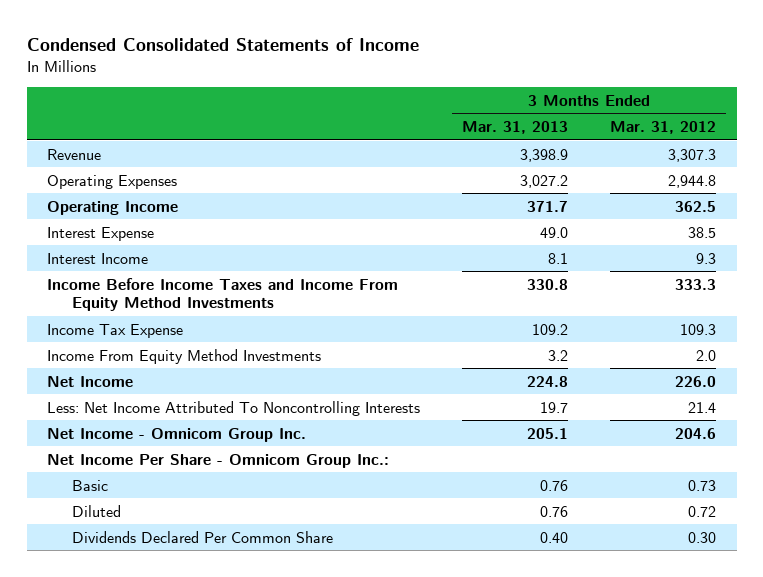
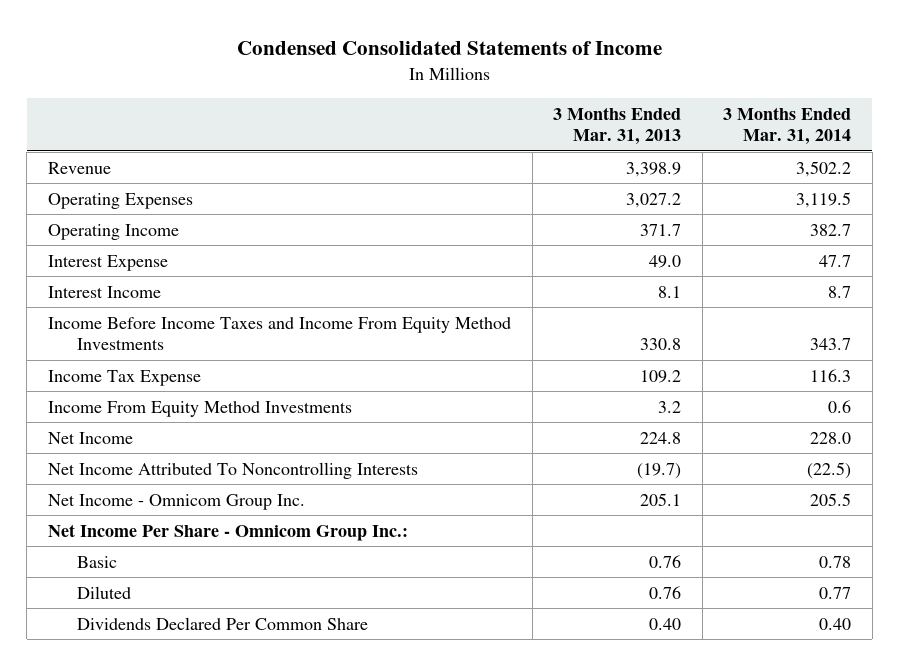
[609,120,716,134] Mar. 31, 2012 -> none
none -> [723,106,852,146] 3 Months Ended Mar. 31, 2014
[47,400,421,416] Less: Net Income Attributed To Noncontrolling Interests -> [48,461,419,479] Net Income Attributed To Noncontrolling Interests
[540,401,569,413] 19.7 -> [637,462,682,479] (19.7)

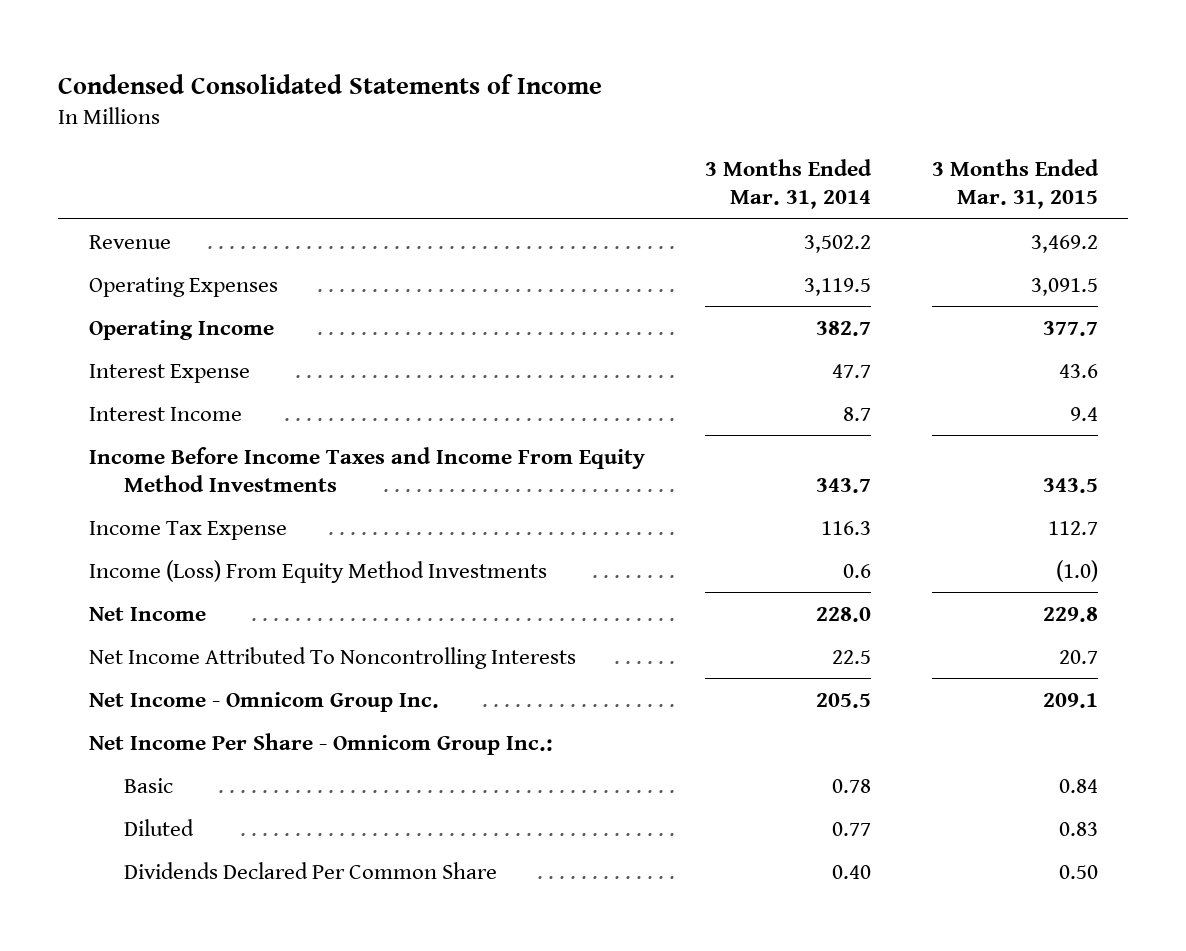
[553,106,682,146] 3 Months Ended Mar. 31, 2013 -> none
none -> [931,158,1099,210] 3 Months Ended Mar. 31, 2015
[48,400,353,417] Income From Equity Method Investments -> [88,559,547,583] Income (Loss) From Equity Method Investments
[807,461,852,479] (22.5) -> [832,649,872,664] 22.5

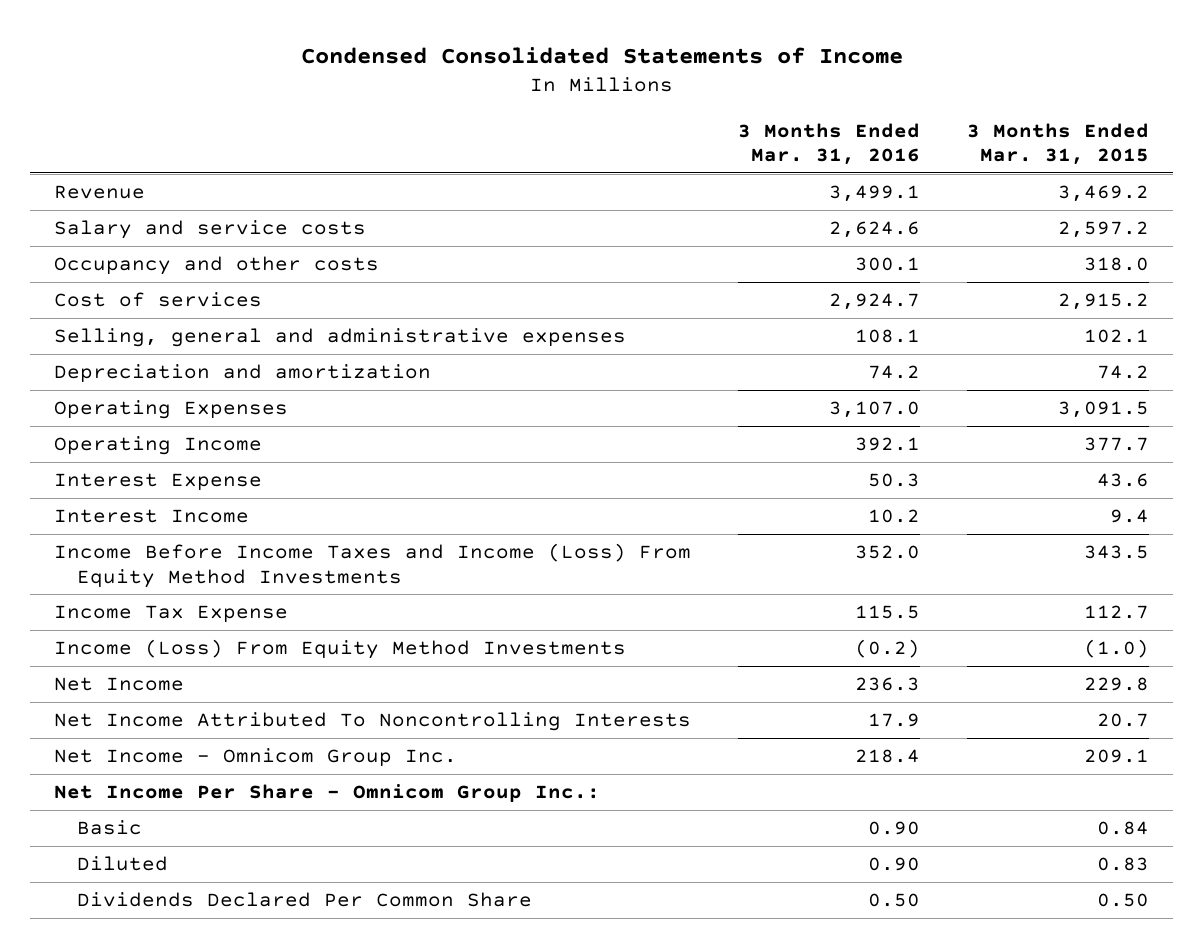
[705,158,873,210] 3 Months Ended Mar. 31, 2014 -> none
none -> [738,122,921,166] 3 Months Ended Mar. 31, 2016
none -> [53,220,366,240] Salary and service costs
none -> [53,256,379,276] Occupancy and other costs
none -> [53,292,262,308] Cost of services
none -> [53,328,626,348] Selling, general and administrative expenses
none -> [53,364,431,384] Depreciation and amortization
[88,446,645,492] Income Before Income Taxes and Income From Equity Method Investments -> [53,543,691,588] Income Before Income Taxes and Income (Loss) From Equity Method Investments

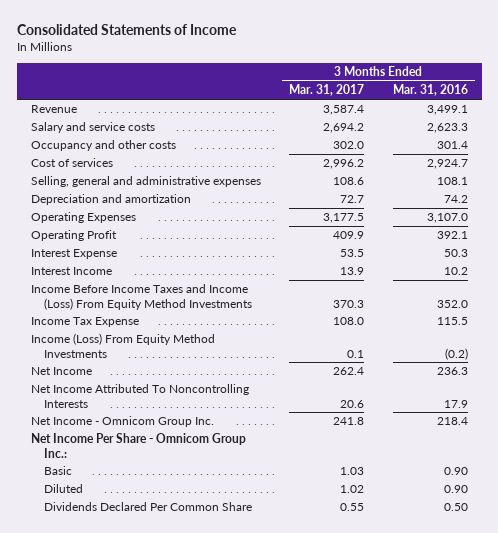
[300,46,903,64] Condensed Consolidated Statements of Income -> [16,23,237,35] Consolidated Statements of Income
[967,122,1150,166] 3 Months Ended Mar. 31, 2015 -> none
none -> [289,84,365,97] Mar. 31, 2017
[829,221,921,239] 2,624.6 -> [426,123,468,134] 2,623.3
[855,257,921,272] 300.1 -> [436,141,468,150] 301.4
[53,436,262,456] Operating Income -> [30,230,117,242] Operating Profit

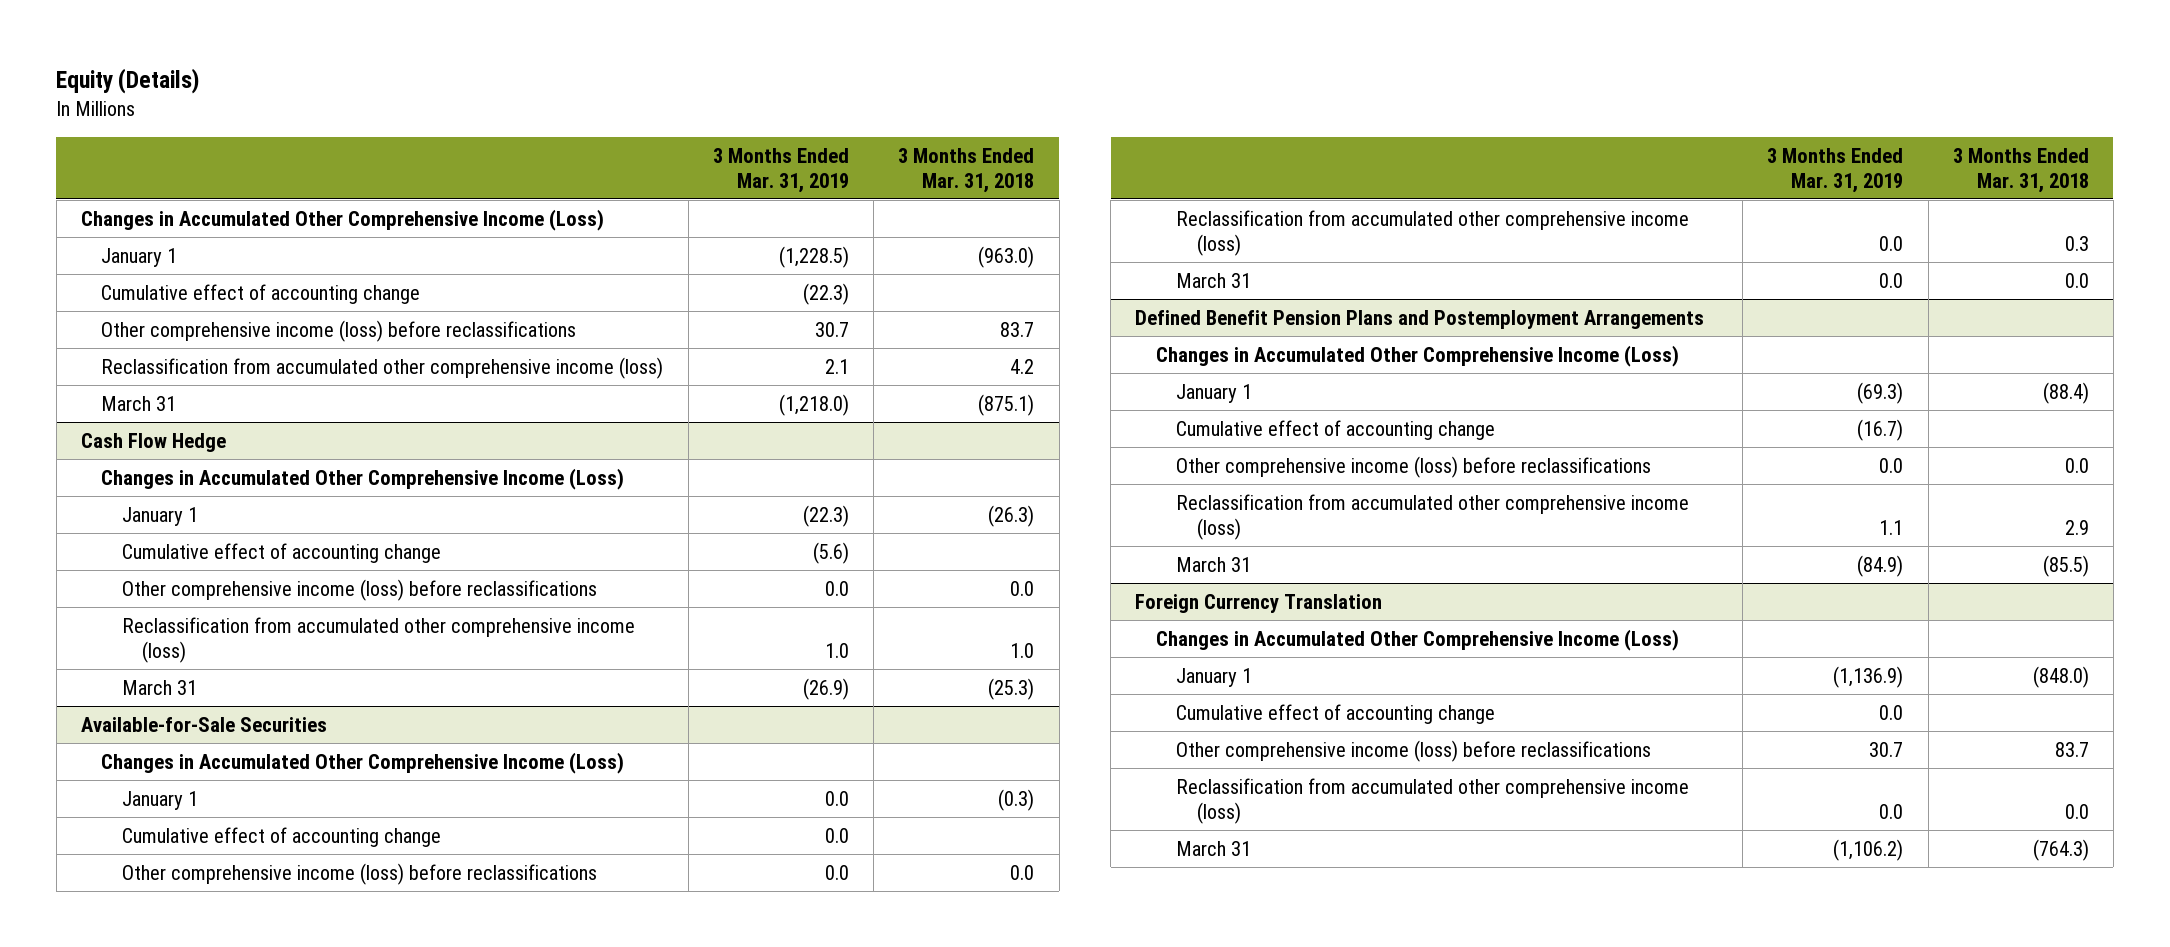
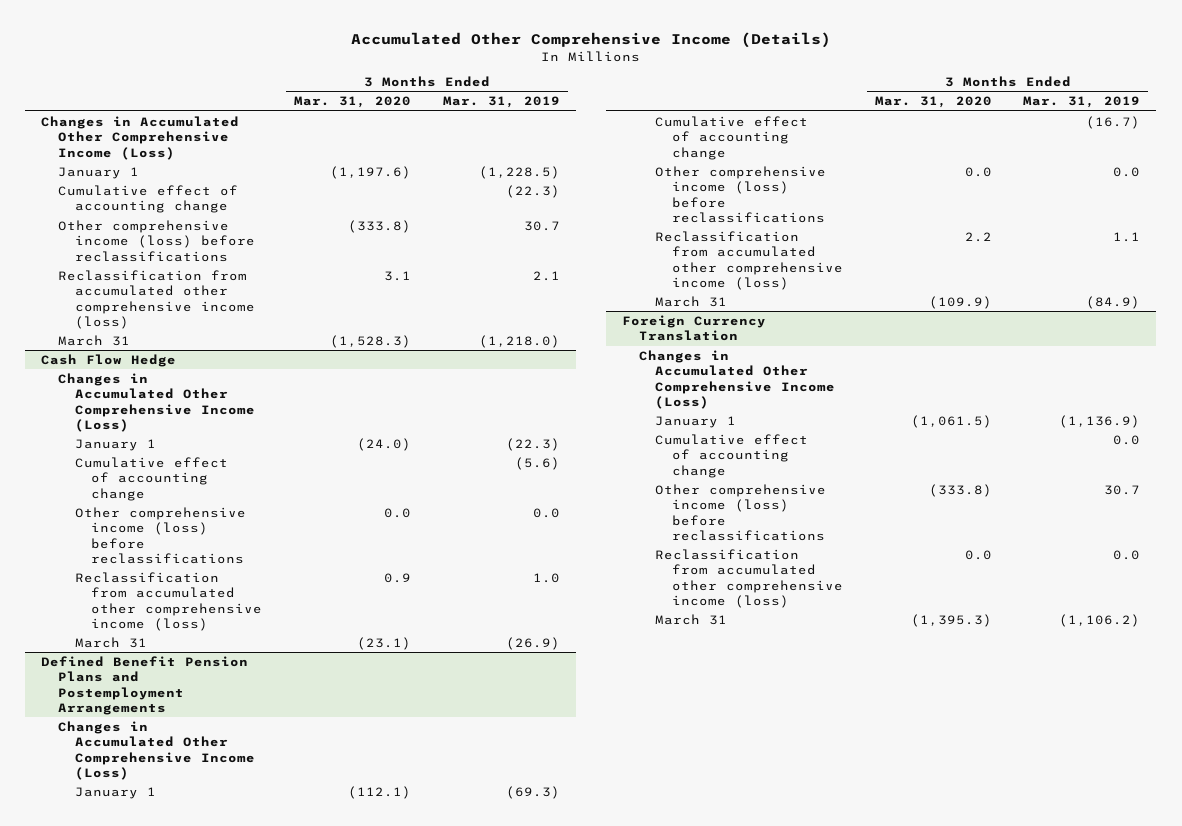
[56,68,200,95] Equity (Details) -> [350,32,831,49] Accumulated Other Comprehensive Income (Details)
[898,147,1035,193] 3 Months Ended Mar. 31, 2018 -> none
none -> [294,96,412,109] Mar. 31, 2020
[81,717,328,733] Available-for-Sale Securities -> none
[101,752,625,775] Changes in Accumulated Other Comprehensive Income (Loss) -> none
[121,791,198,811] January 1 -> none
[121,827,441,848] Cumulative effect of accounting change -> none
[121,863,597,886] Other comprehensive income (loss) before reclassifications -> none
[1176,210,1690,256] Reclassification from accumulated other comprehensive income (loss) -> none
[1176,273,1252,289] March 31 -> none

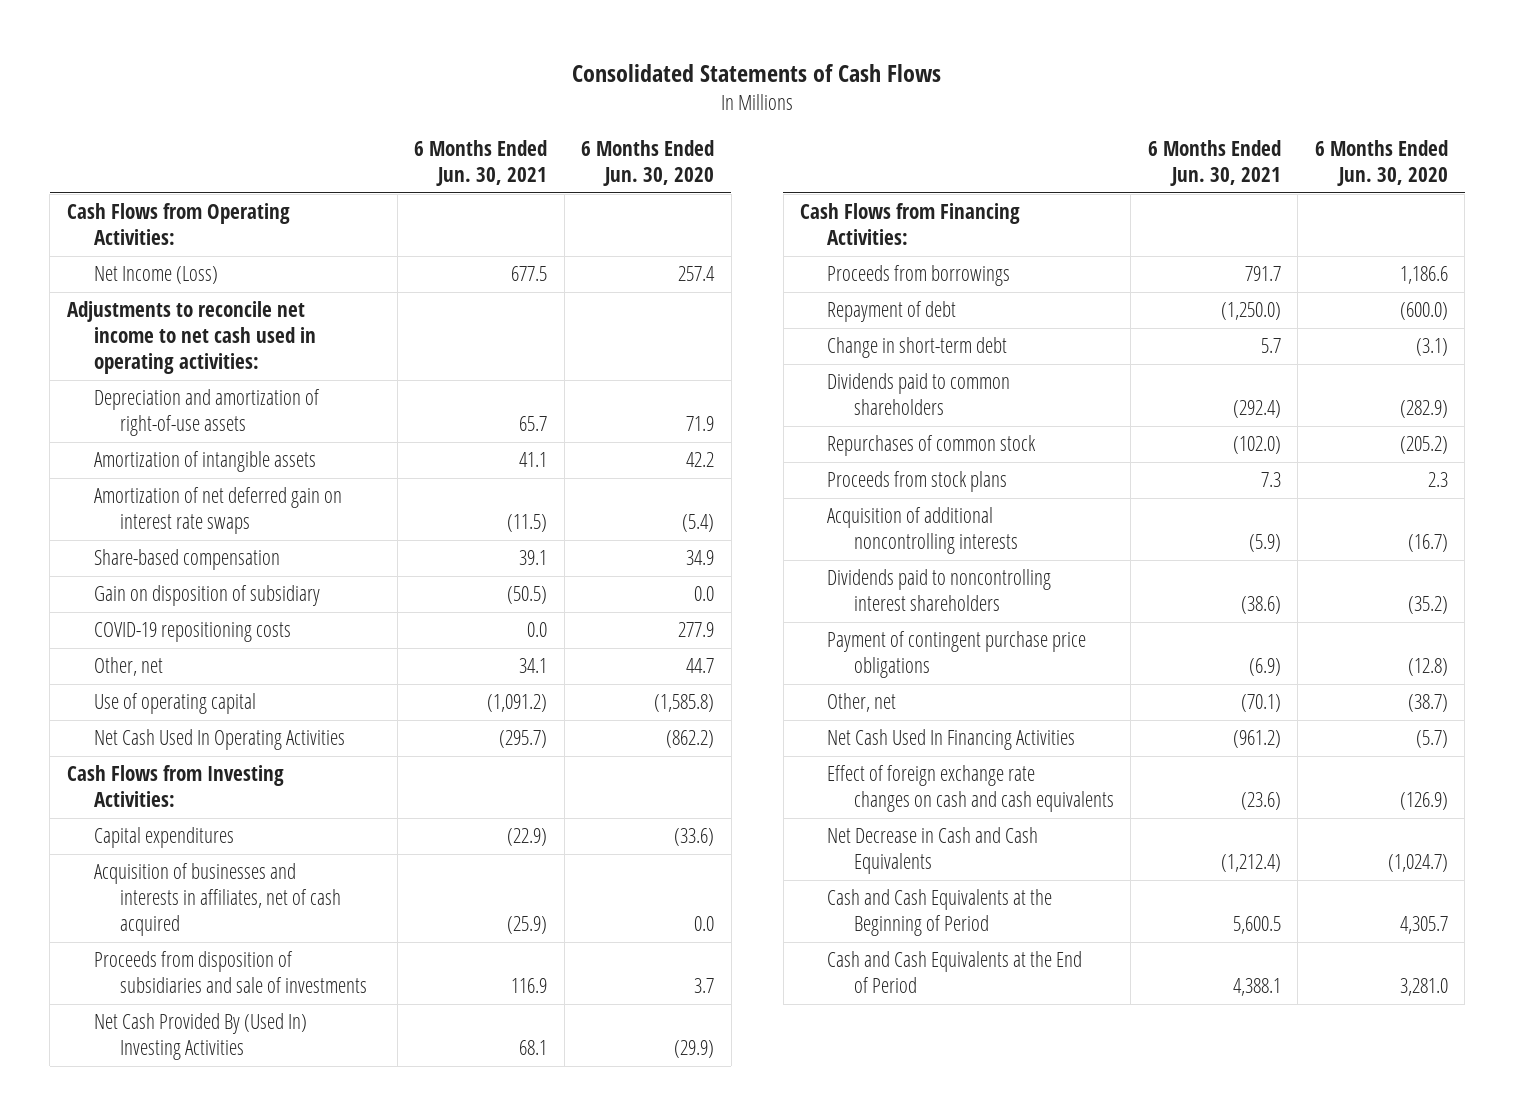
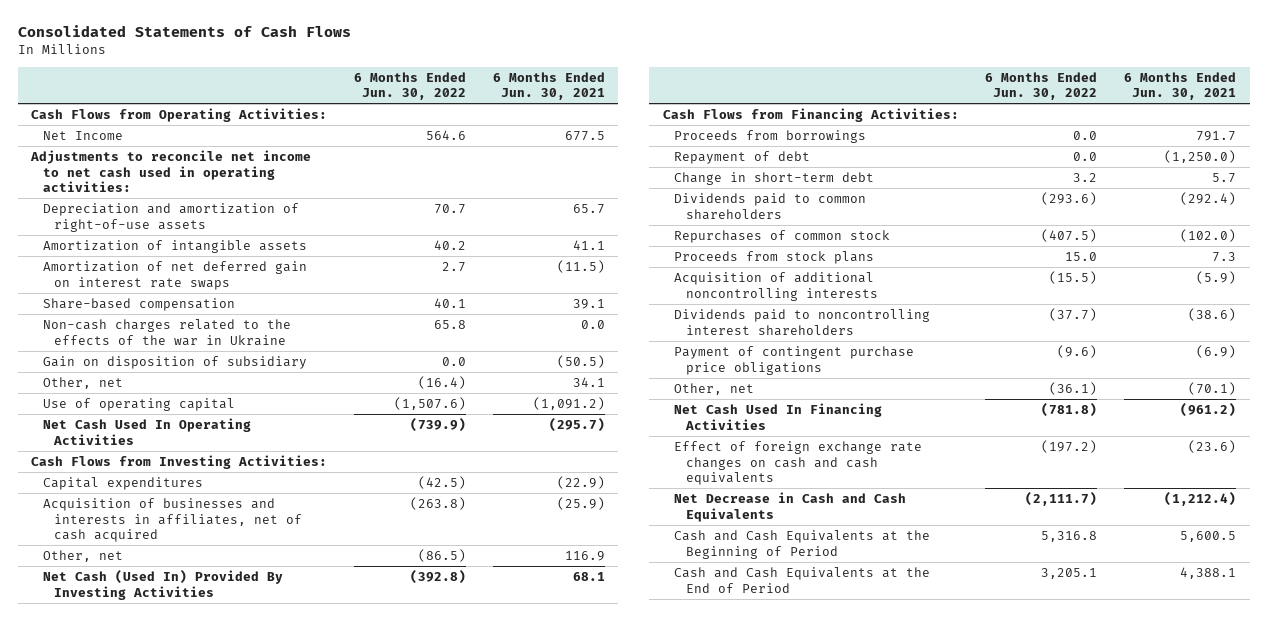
[581,140,715,187] 6 Months Ended Jun. 30, 2020 -> none
none -> [353,71,466,101] 6 Months Ended Jun. 30, 2022
[93,266,218,285] Net Income (Loss) -> [42,130,123,140] Net Income
none -> [42,318,291,346] Non-cash charges related to the effects of the war in Ukraine
[93,622,291,643] COVID-19 repositioning costs -> none
[93,951,368,994] Proceeds from disposition of subsidiaries and sale of investments -> [42,549,123,562] Other, net
[93,1013,307,1061] Net Cash Provided By (Used In) Investing Activities -> [42,569,283,600] Net Cash (Used In) Provided By Investing Activities

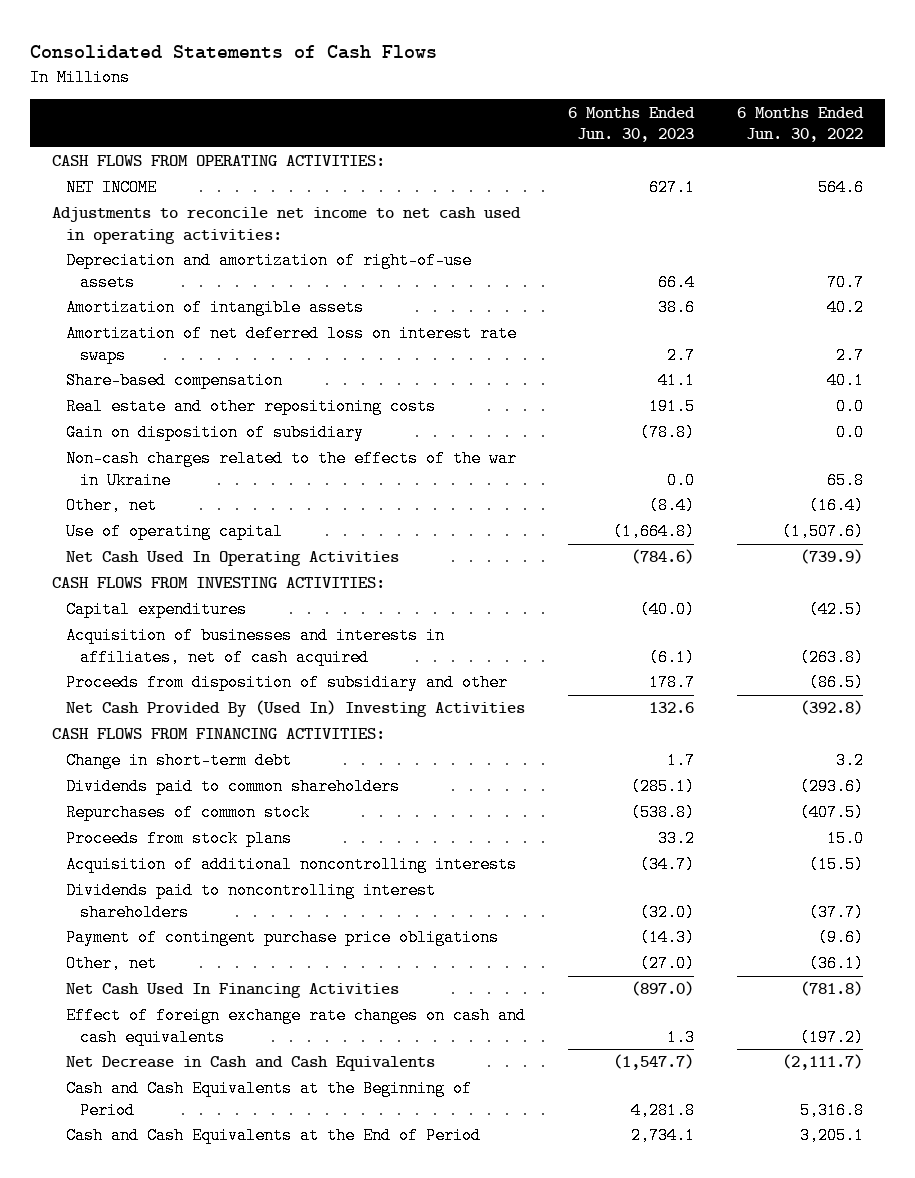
[492,71,605,101] 6 Months Ended Jun. 30, 2021 -> none
none -> [568,106,696,143] 6 Months Ended Jun. 30, 2023
[31,107,328,122] Cash Flows from Operating Activities: -> [51,155,385,167] CASH FLOWS FROM OPERATING ACTIVITIES:
[42,130,123,140] Net Income -> [66,179,158,197] NET INCOME
[42,260,307,290] Amortization of net deferred gain on interest rate swaps -> [66,325,518,364] Amortization of net deferred loss on interest rate swaps
none -> [66,398,437,416] Real estate and other repositioning costs
[42,318,291,346] Non-cash charges related to the effects of the war in Ukraine -> [66,450,518,489] Non-cash charges related to the effects of the war in Ukraine
[31,454,328,469] Cash Flows from Investing Activities: -> [51,577,385,589] CASH FLOWS FROM INVESTING ACTIVITIES:
[674,129,867,143] Proceeds from borrowings -> none
[674,150,811,164] Repayment of debt -> none
[42,549,123,562] Other, net -> [66,674,509,692] Proceeds from disposition of subsidiary and other
[42,569,283,600] Net Cash (Used In) Provided By Investing Activities -> [66,700,526,718] Net Cash Provided By (Used In) Investing Activities
[662,107,959,122] Cash Flows from Financing Activities: -> [51,728,385,740] CASH FLOWS FROM FINANCING ACTIVITIES:

